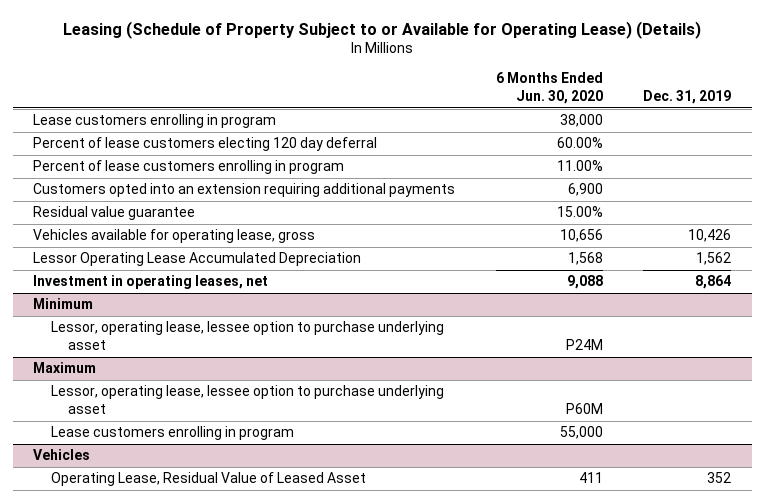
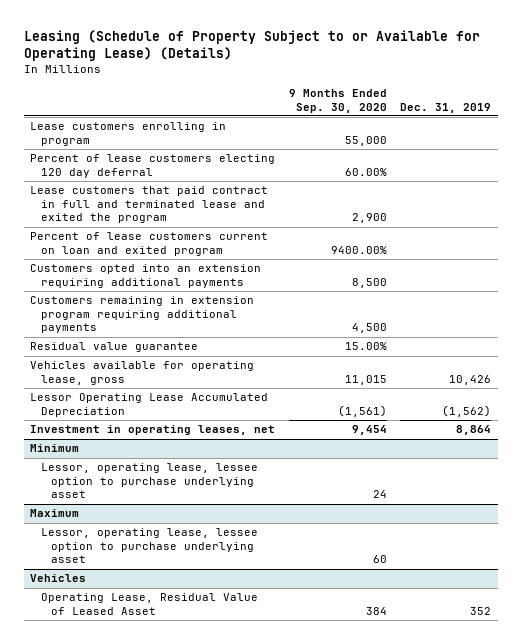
[495,72,603,105] 6 Months Ended Jun. 30, 2020 -> none
none -> [288,89,387,113] 9 Months Ended Sep. 30, 2020
[33,160,345,175] Percent of lease customers enrolling in program -> none
none -> [30,186,269,224] Lease customers that paid contract in full and terminated lease and exited the program
none -> [30,232,269,256] Percent of lease customers current on loan and exited program
none -> [30,296,255,334] Customers remaining in extension program requiring additional payments
[696,252,732,266] 1,562 -> [442,404,492,417] (1,562)
[50,426,294,441] Lease customers enrolling in program -> none

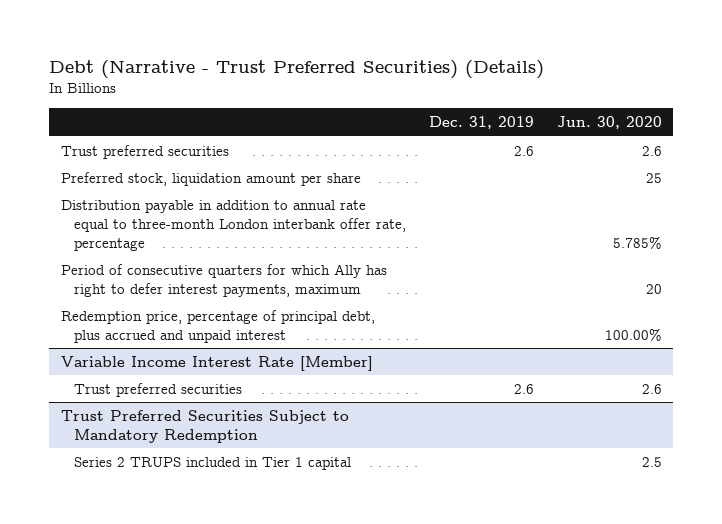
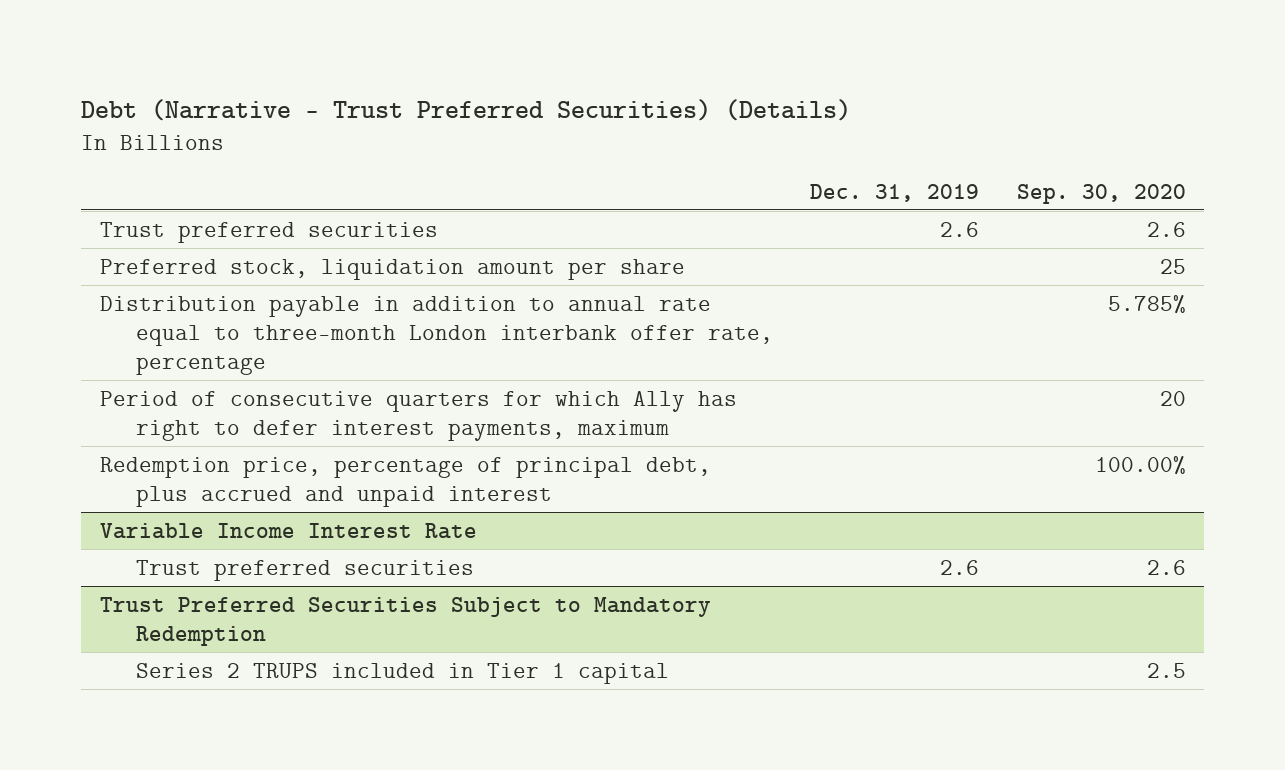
[556,116,662,130] Jun. 30, 2020 -> none
none -> [1016,183,1186,204] Sep. 30, 2020
[60,355,373,371] Variable Income Interest Rate [Member] -> [99,522,477,539] Variable Income Interest Rate

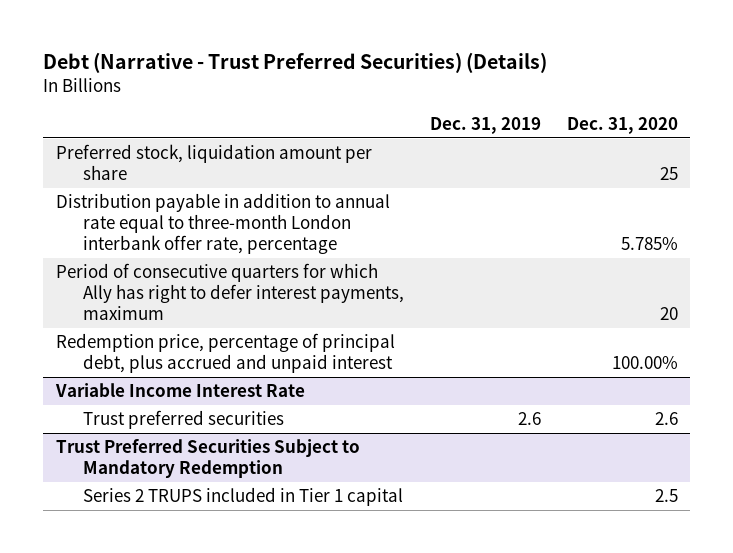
[1016,183,1186,204] Sep. 30, 2020 -> none
none -> [566,116,678,134] Dec. 31, 2020
[99,221,438,243] Trust preferred securities -> none

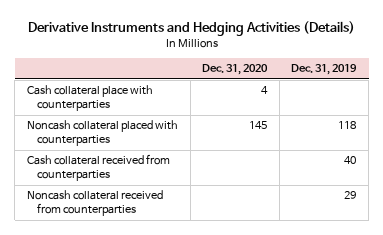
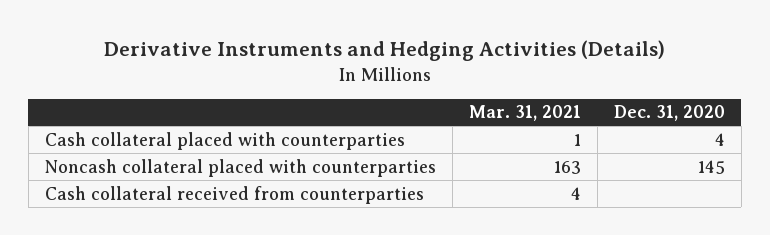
[291,64,358,76] Dec. 31, 2019 -> none
none -> [468,105,581,122] Mar. 31, 2021
[26,85,153,112] Cash collateral place with counterparties -> [44,131,405,150] Cash collateral placed with counterparties
[26,190,163,217] Noncash collateral received from counterparties -> none

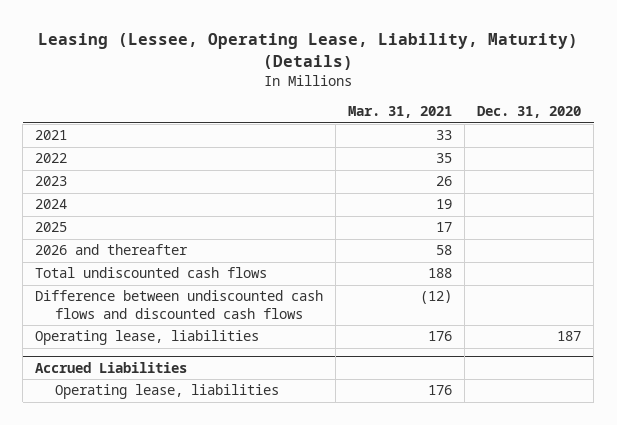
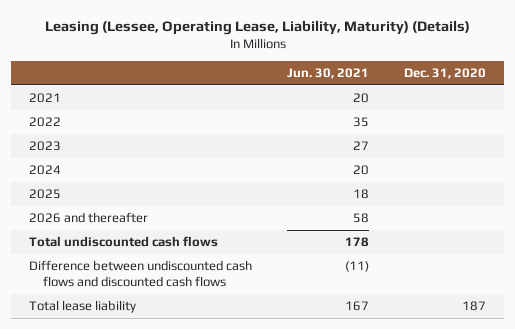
[348,106,453,119] Mar. 31, 2021 -> none
none -> [287,68,370,80] Jun. 30, 2021
[35,362,188,374] Accrued Liabilities -> none
[54,384,279,400] Operating lease, liabilities -> none
[35,330,260,346] Operating lease, liabilities -> [28,300,136,314] Total lease liability

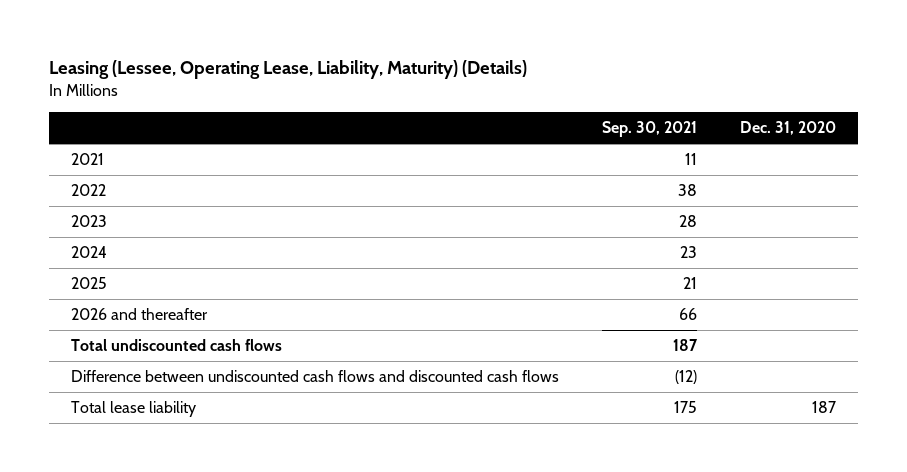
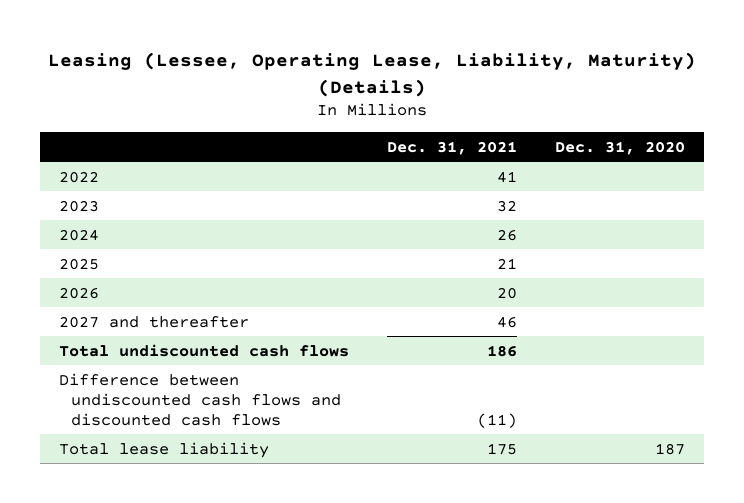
[601,121,697,138] Sep. 30, 2021 -> none
none -> [386,140,517,155] Dec. 31, 2021
[70,153,104,166] 2021 -> none
none -> [58,286,99,299] 2026
[70,308,208,321] 2026 and thereafter -> [58,315,249,328] 2027 and thereafter

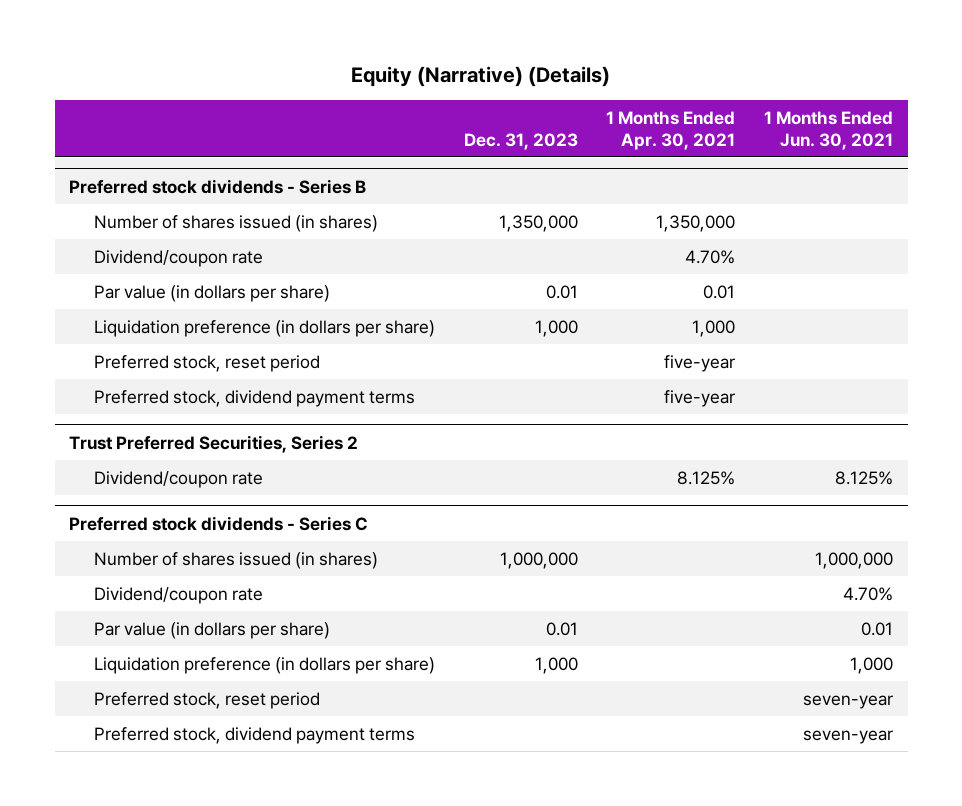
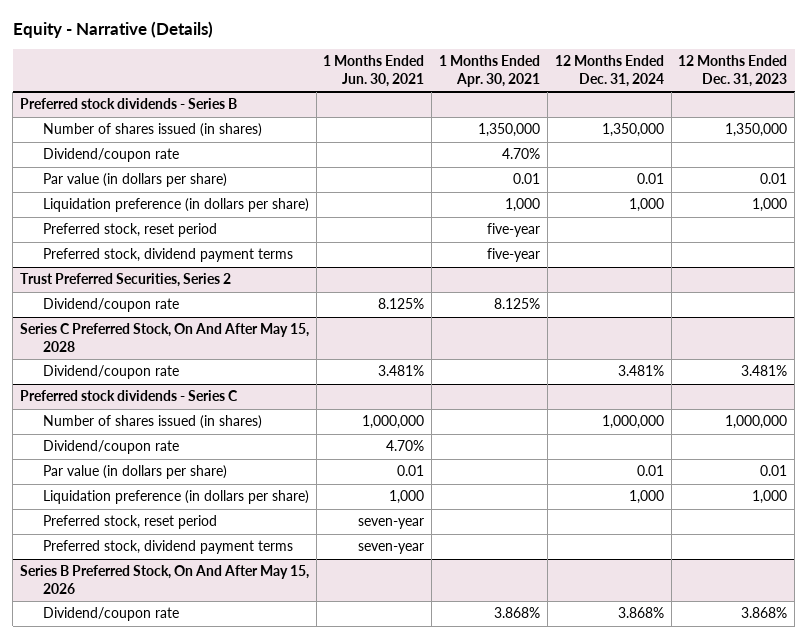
[351,66,611,88] Equity (Narrative) (Details) -> [12,20,213,38] Equity - Narrative (Details)
[463,132,578,150] Dec. 31, 2023 -> none
none -> [554,55,664,87] 12 Months Ended Dec. 31, 2024
none -> [678,55,788,87] 12 Months Ended Dec. 31, 2023
none -> [19,323,309,352] Series C Preferred Stock, On And After May 15, 2028
none -> [42,365,179,380] Dividend/coupon rate
none -> [19,565,309,594] Series B Preferred Stock, On And After May 15, 2026
none -> [42,607,179,622] Dividend/coupon rate

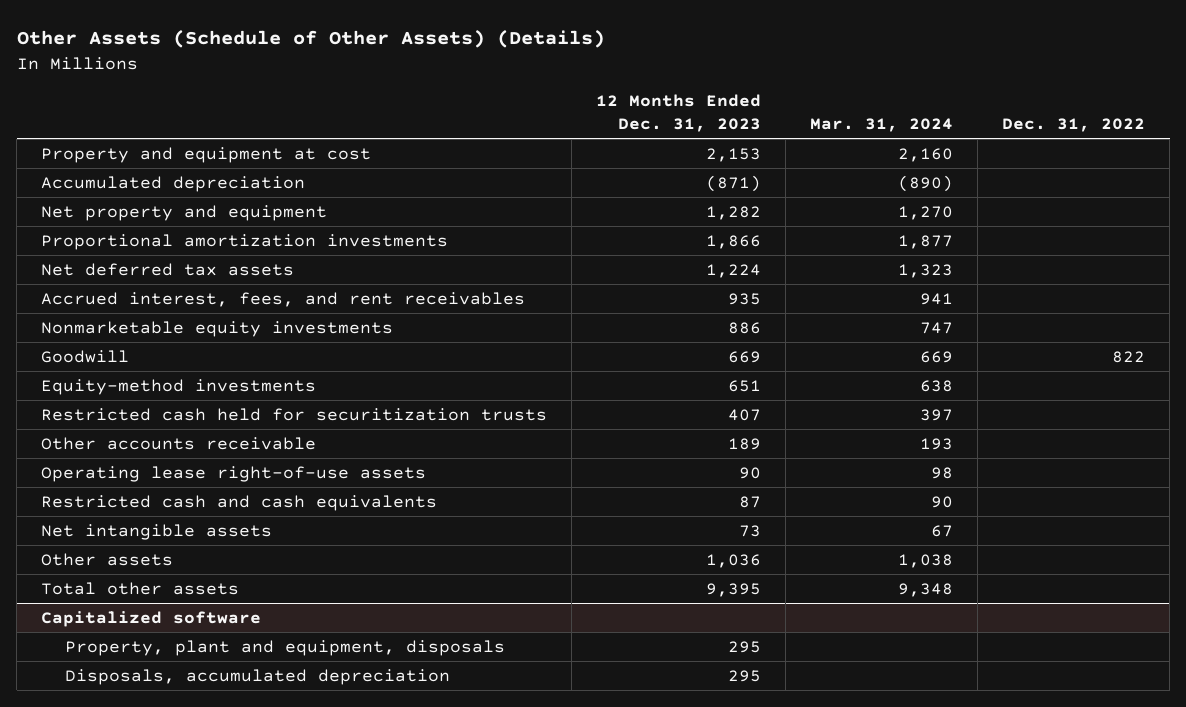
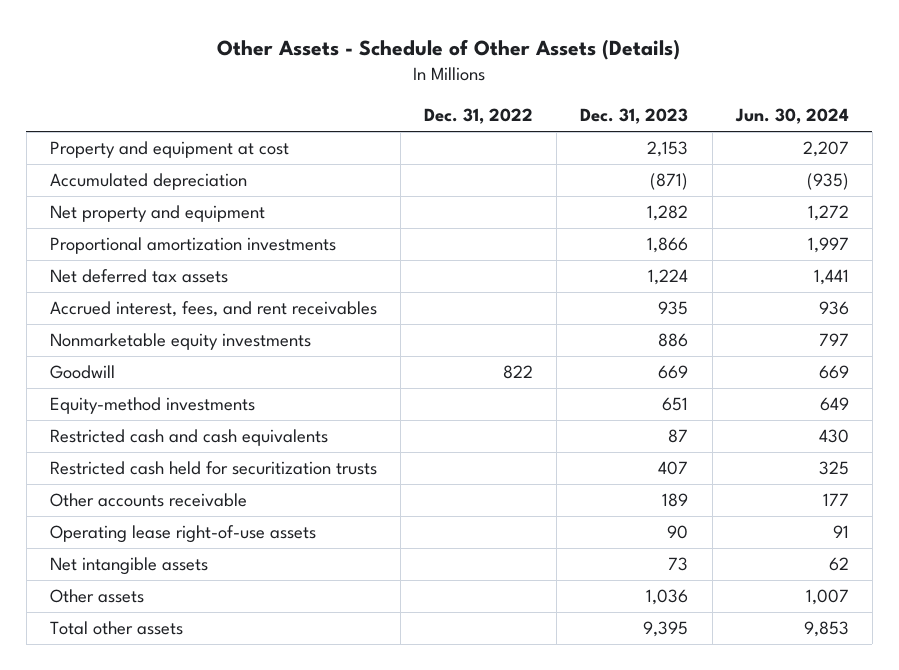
[16,30,605,49] Other Assets (Schedule of Other Assets) (Details) -> [217,39,681,61] Other Assets - Schedule of Other Assets (Details)
[596,94,762,132] 12 Months Ended Dec. 31, 2023 -> none
[810,117,954,132] Mar. 31, 2024 -> none
none -> [580,108,689,125] Dec. 31, 2023
none -> [734,108,849,125] Jun. 30, 2024
[41,494,438,511] Restricted cash and cash equivalents -> [49,429,328,447] Restricted cash and cash equivalents
[41,610,262,627] Capitalized software -> none
[64,639,505,656] Property, plant and equipment, disposals -> none
[64,668,450,685] Disposals, accumulated depreciation -> none

